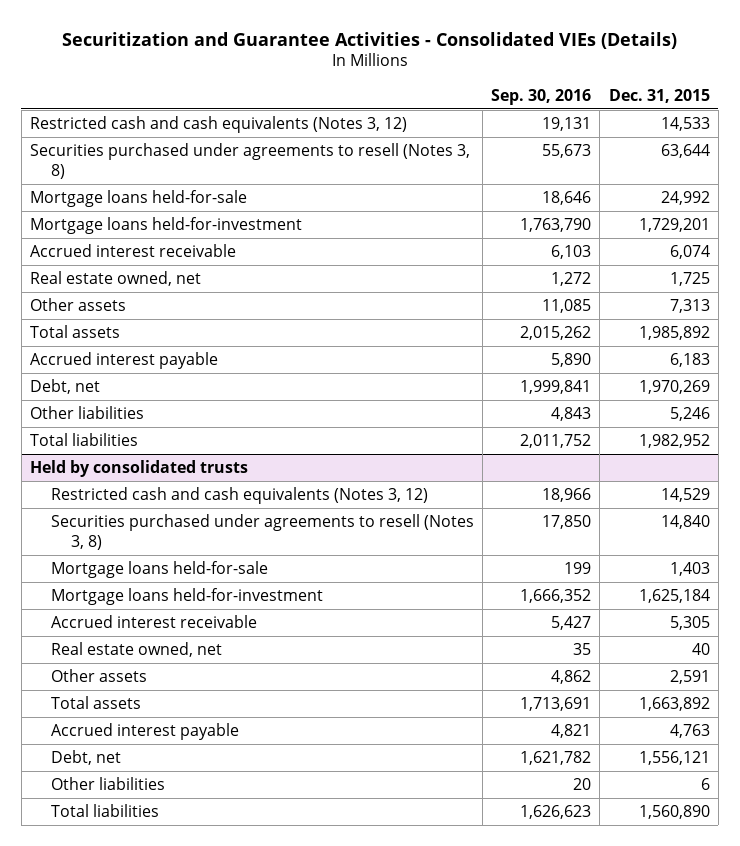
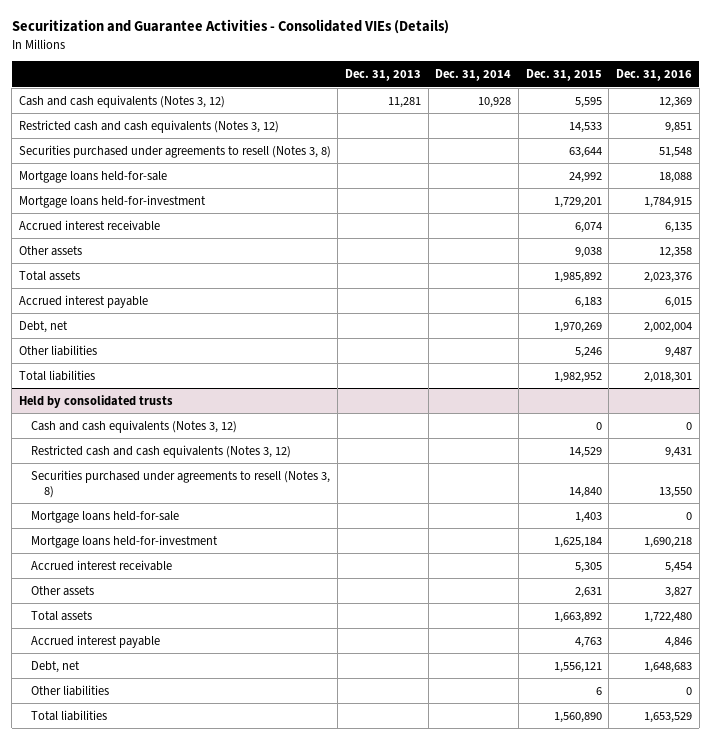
[491,88,592,105] Sep. 30, 2016 -> none
none -> [345,69,422,82] Dec. 31, 2013
none -> [435,69,512,82] Dec. 31, 2014
none -> [615,69,692,82] Dec. 31, 2016
none -> [18,94,225,108] Cash and cash equivalents (Notes 3, 12)
[30,270,202,286] Real estate owned, net -> none
[669,298,710,313] 7,313 -> [574,246,602,258] 9,038
none -> [31,419,238,433] Cash and cash equivalents (Notes 3, 12)
[50,641,222,657] Real estate owned, net -> none
[669,669,710,684] 2,591 -> [574,586,602,598] 2,631

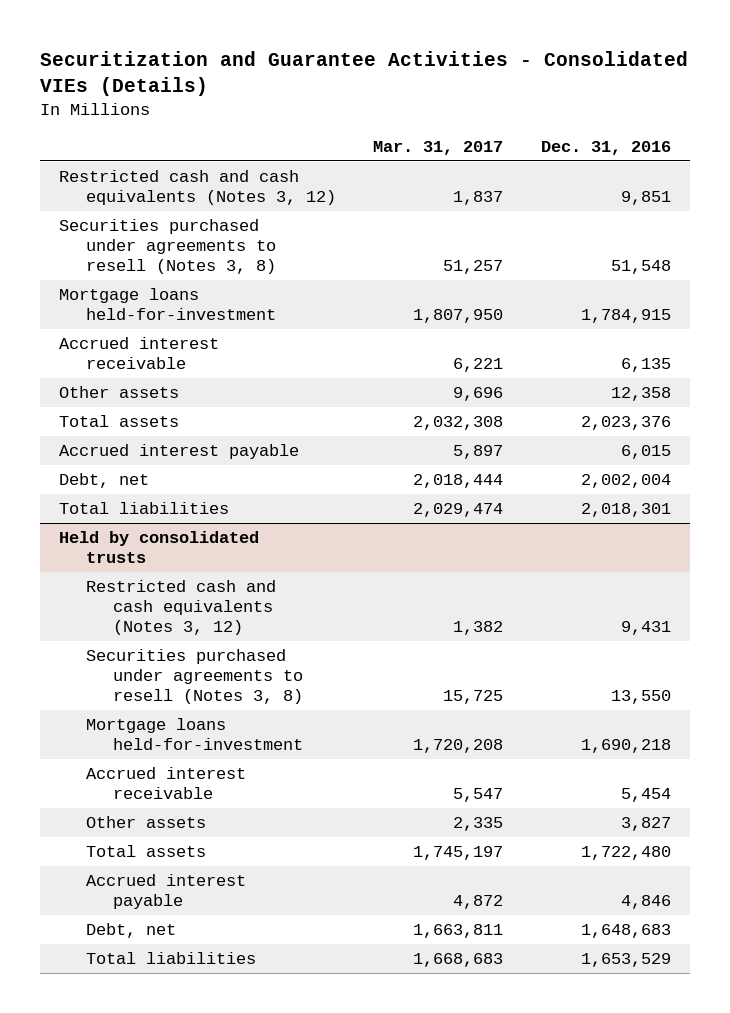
[345,69,422,82] Dec. 31, 2013 -> none
[435,69,512,82] Dec. 31, 2014 -> none
[525,69,602,82] Dec. 31, 2015 -> none
none -> [373,141,504,156] Mar. 31, 2017
[18,94,225,108] Cash and cash equivalents (Notes 3, 12) -> none
[18,170,167,183] Mortgage loans held-for-sale -> none
[18,344,97,356] Other liabilities -> none
[31,419,238,433] Cash and cash equivalents (Notes 3, 12) -> none
[31,510,180,523] Mortgage loans held-for-sale -> none
[31,684,110,696] Other liabilities -> none

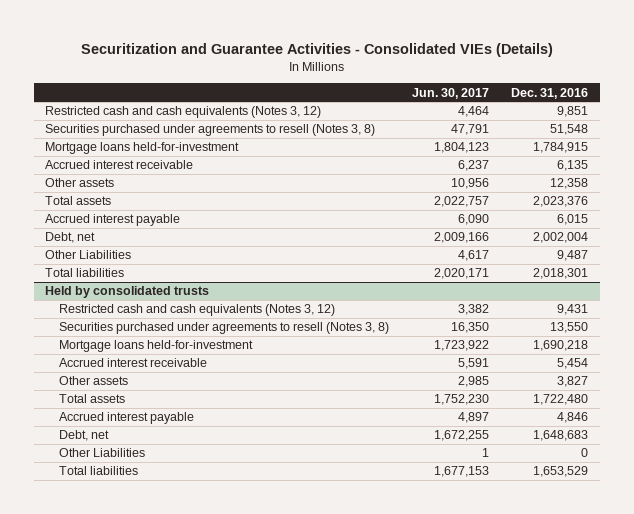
[373,141,504,156] Mar. 31, 2017 -> none
none -> [411,87,489,99] Jun. 30, 2017
none -> [45,250,132,260] Other Liabilities
none -> [59,448,146,458] Other Liabilities

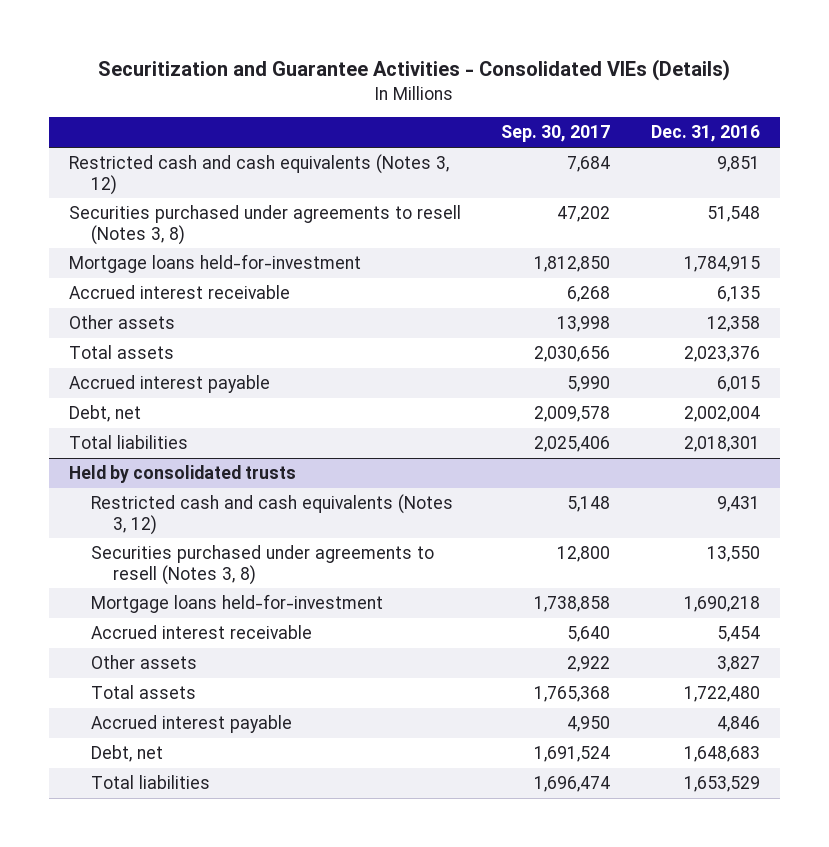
[411,87,489,99] Jun. 30, 2017 -> none
none -> [501,125,611,143] Sep. 30, 2017
[45,250,132,260] Other Liabilities -> none
[59,448,146,458] Other Liabilities -> none

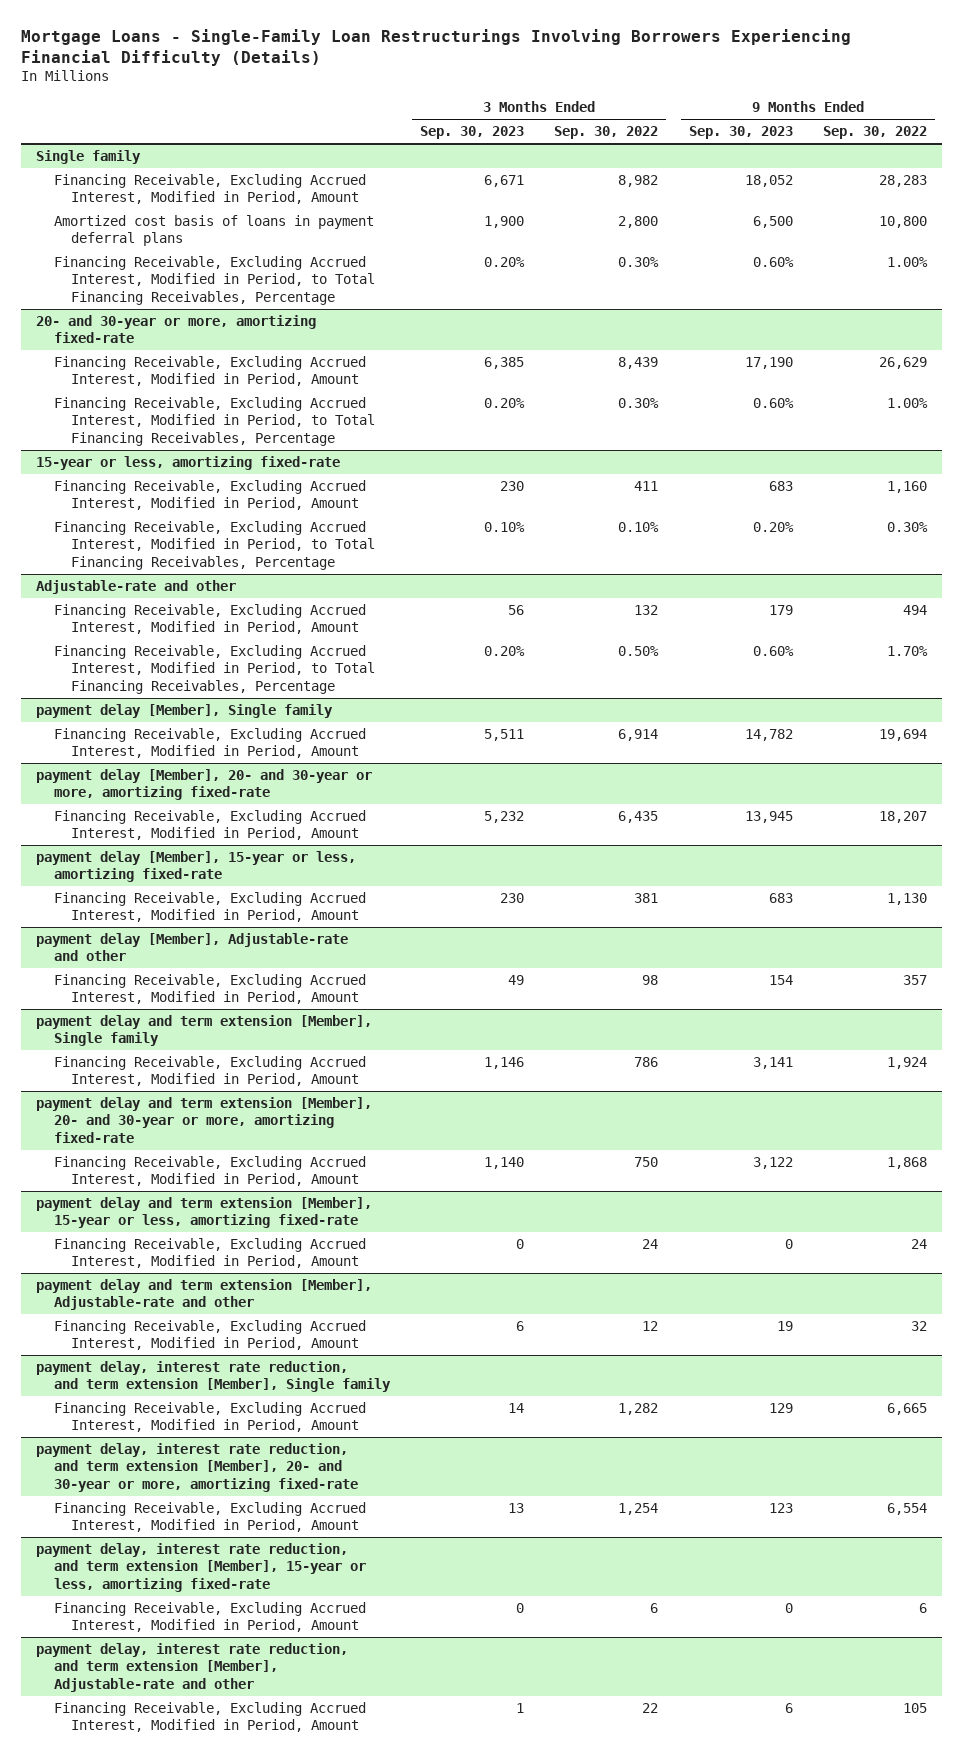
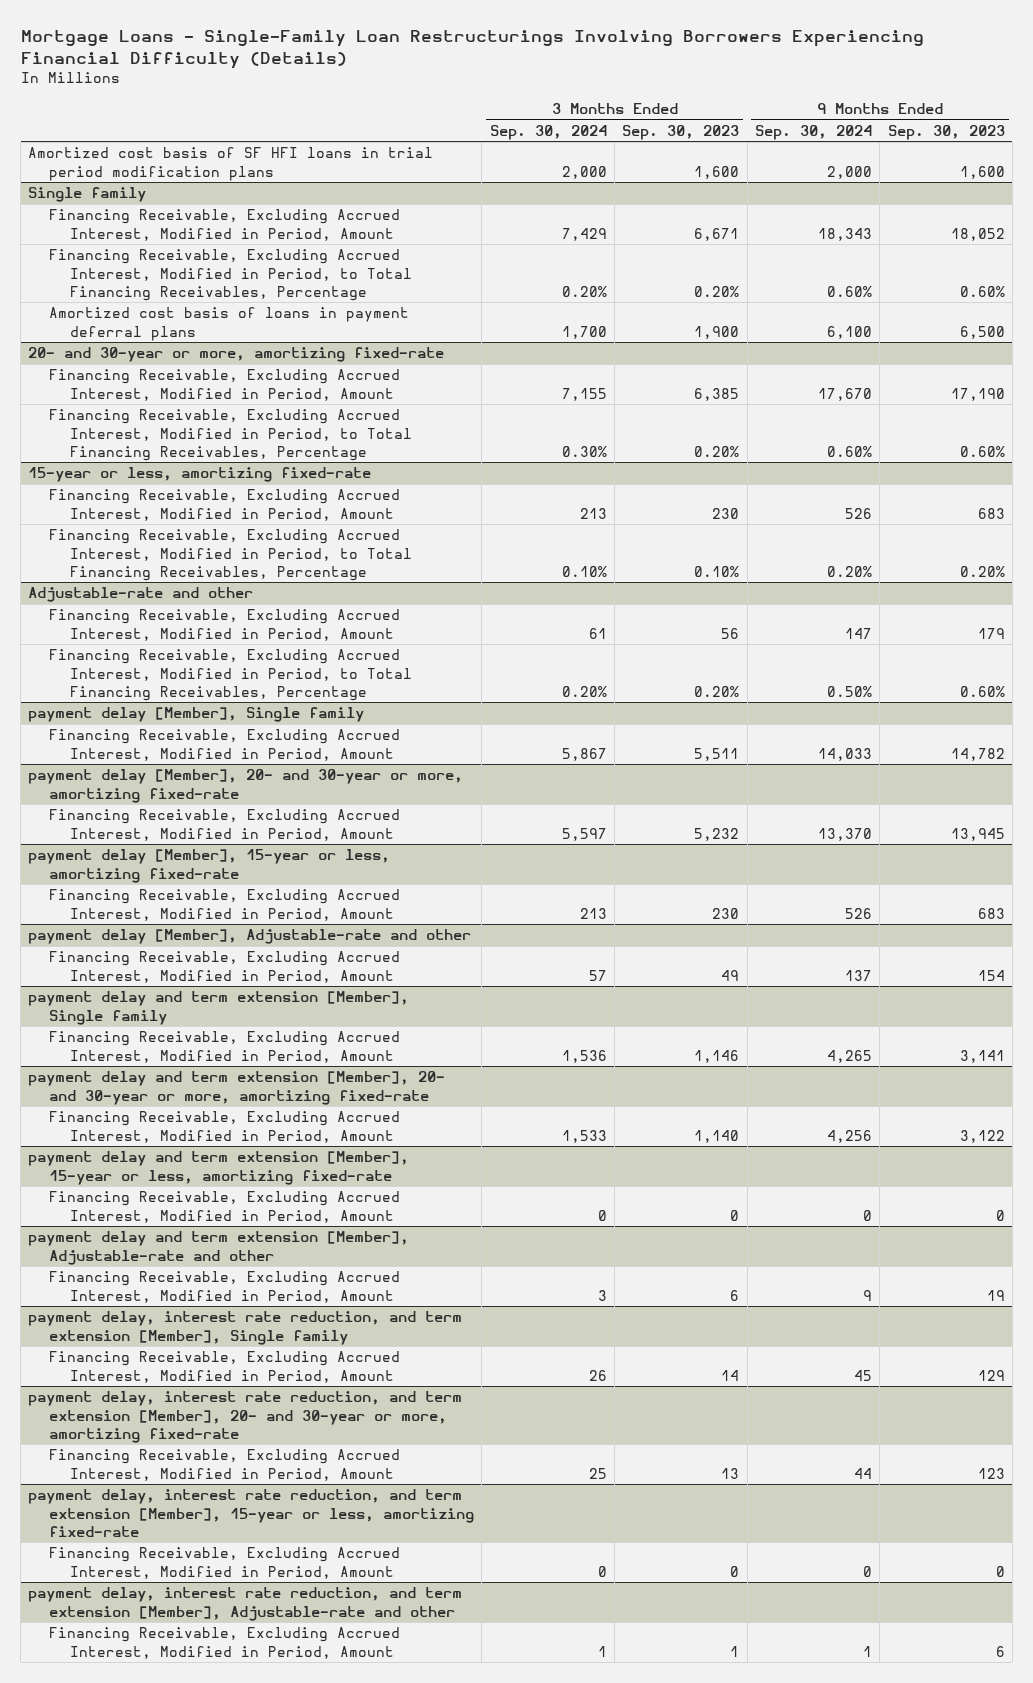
[554,126,659,140] Sep. 30, 2022 -> none
[823,126,928,140] Sep. 30, 2022 -> none
none -> [489,124,607,140] Sep. 30, 2024
none -> [754,124,872,140] Sep. 30, 2024
none -> [28,147,434,181] Amortized cost basis of SF HFI loans in trial period modification plans
[53,215,374,247] Amortized cost basis of loans in payment deferral plans -> [49,307,410,341] Amortized cost basis of loans in payment deferral plans

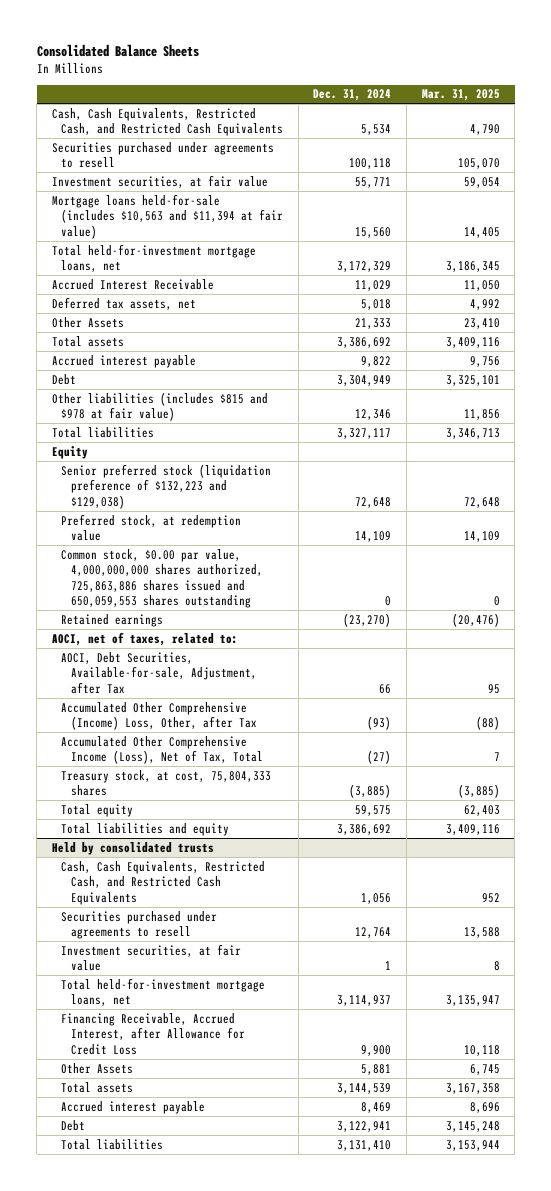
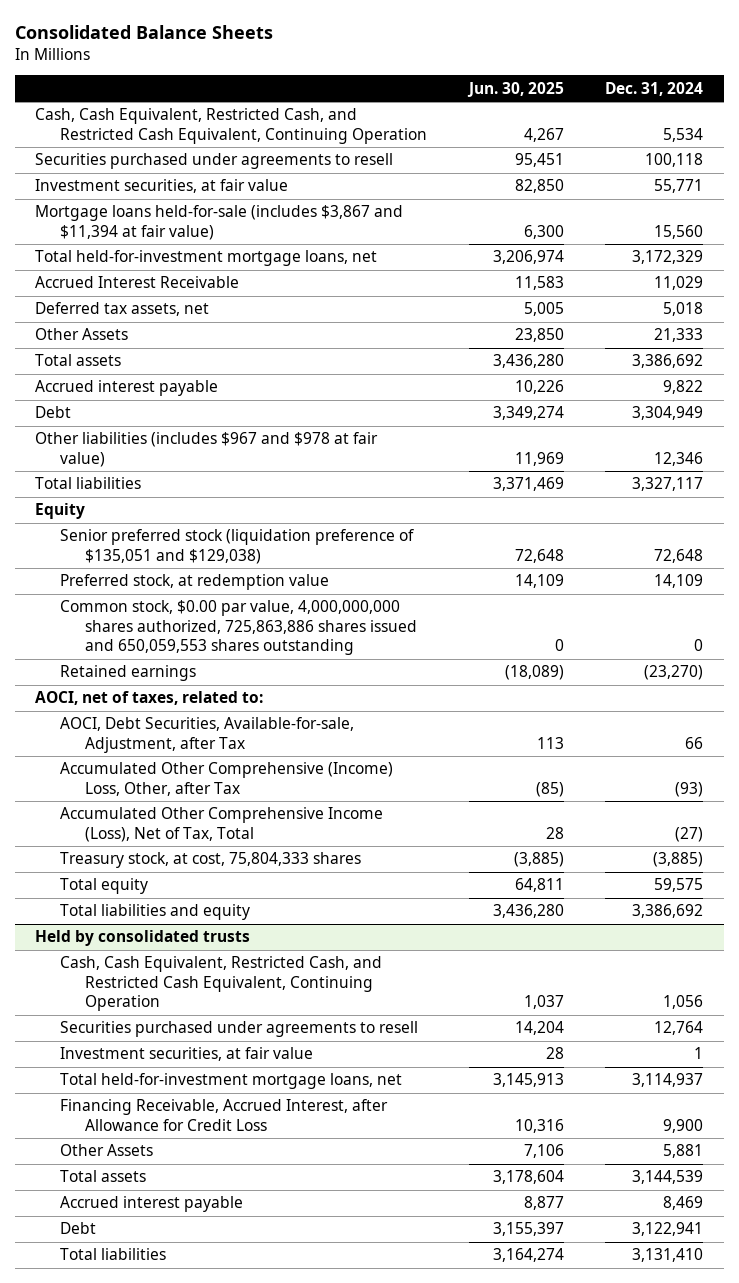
[421,89,500,102] Mar. 31, 2025 -> none
none -> [466,81,564,97] Jun. 30, 2025
[51,107,284,137] Cash, Cash Equivalents, Restricted Cash, and Restricted Cash Equivalents -> [35,108,428,144] Cash, Cash Equivalent, Restricted Cash, and Restricted Cash Equivalent, Continuing Operation
[51,193,284,239] Mortgage loans held-for-sale (includes $10,563 and $11,394 at fair value) -> [35,205,404,240] Mortgage loans held-for-sale (includes $3,867 and $11,394 at fair value)
[51,391,268,422] Other liabilities (includes $815 and $978 at fair value) -> [35,432,379,467] Other liabilities (includes $967 and $978 at fair value)
[61,463,272,509] Senior preferred stock (liquidation preference of $132,223 and $129,038) -> [60,529,415,564] Senior preferred stock (liquidation preference of $135,051 and $129,038)
[61,860,266,905] Cash, Cash Equivalents, Restricted Cash, and Restricted Cash Equivalents -> [60,956,383,1012] Cash, Cash Equivalent, Restricted Cash, and Restricted Cash Equivalent, Continuing Operation

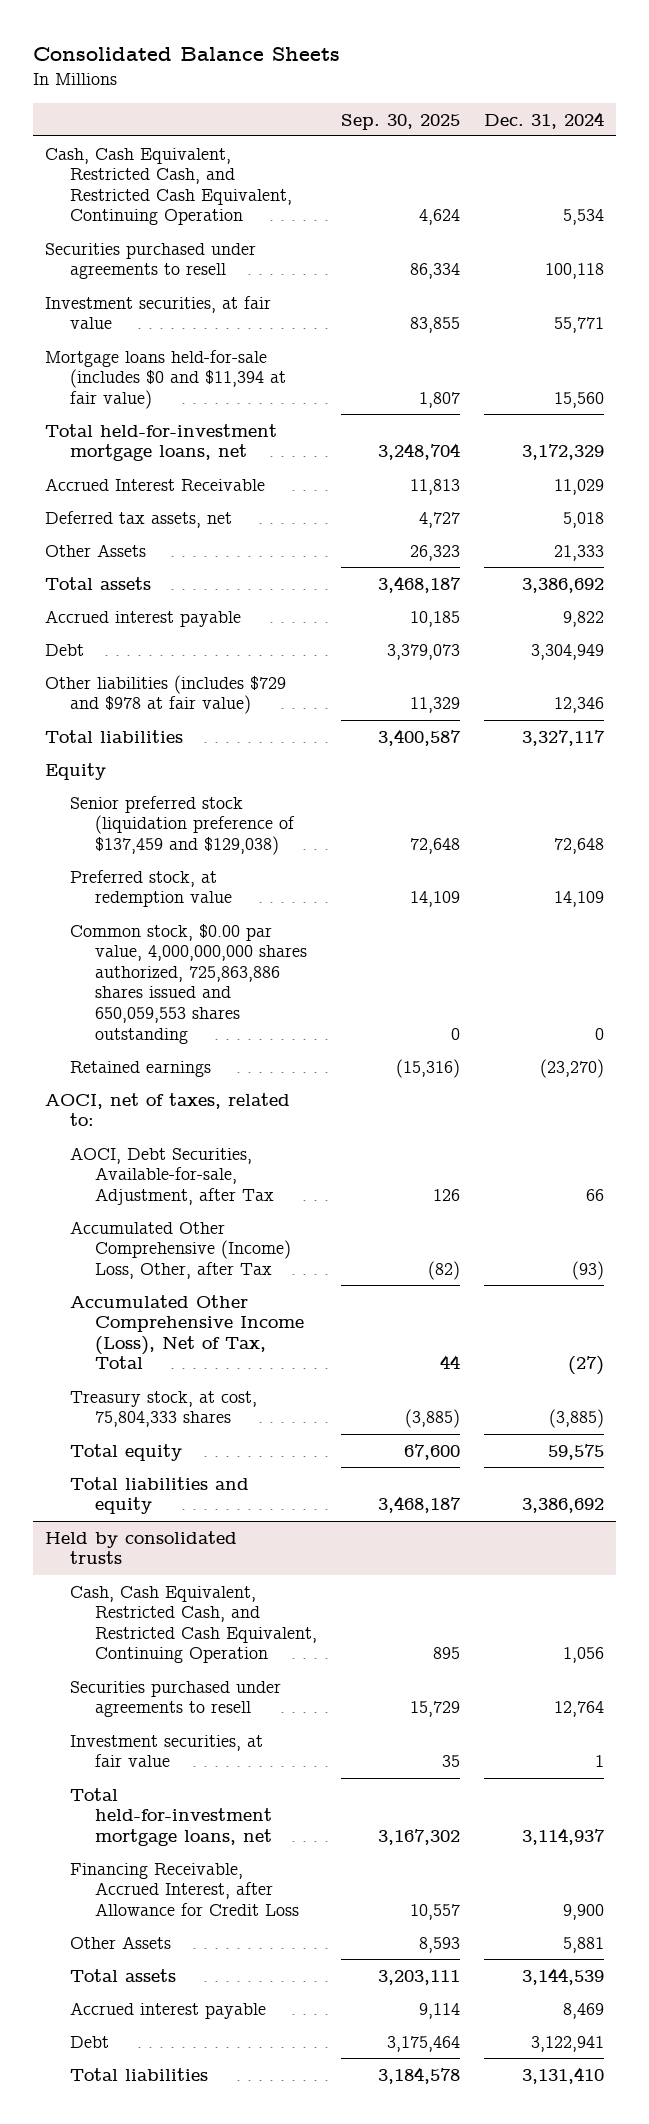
[466,81,564,97] Jun. 30, 2025 -> none
none -> [340,113,460,130] Sep. 30, 2025
[35,205,404,240] Mortgage loans held-for-sale (includes $3,867 and $11,394 at fair value) -> [45,349,287,409] Mortgage loans held-for-sale (includes $0 and $11,394 at fair value)
[35,432,379,467] Other liabilities (includes $967 and $978 at fair value) -> [45,674,287,715] Other liabilities (includes $729 and $978 at fair value)
[60,529,415,564] Senior preferred stock (liquidation preference of $135,051 and $129,038) -> [70,795,295,855] Senior preferred stock (liquidation preference of $137,459 and $129,038)

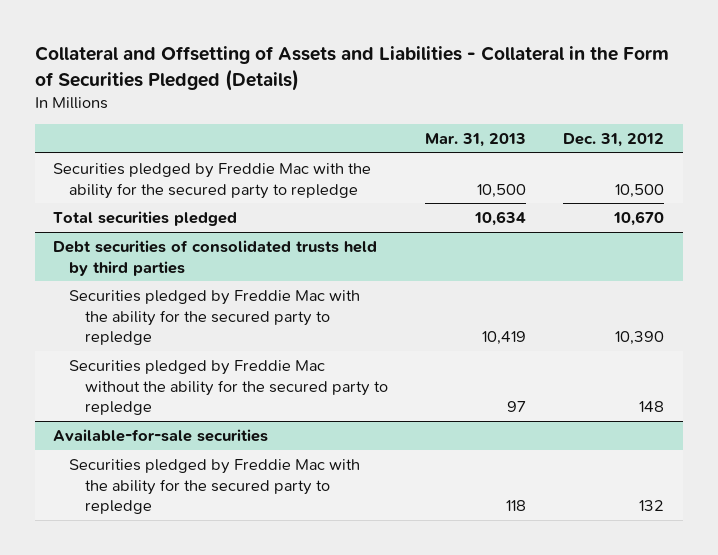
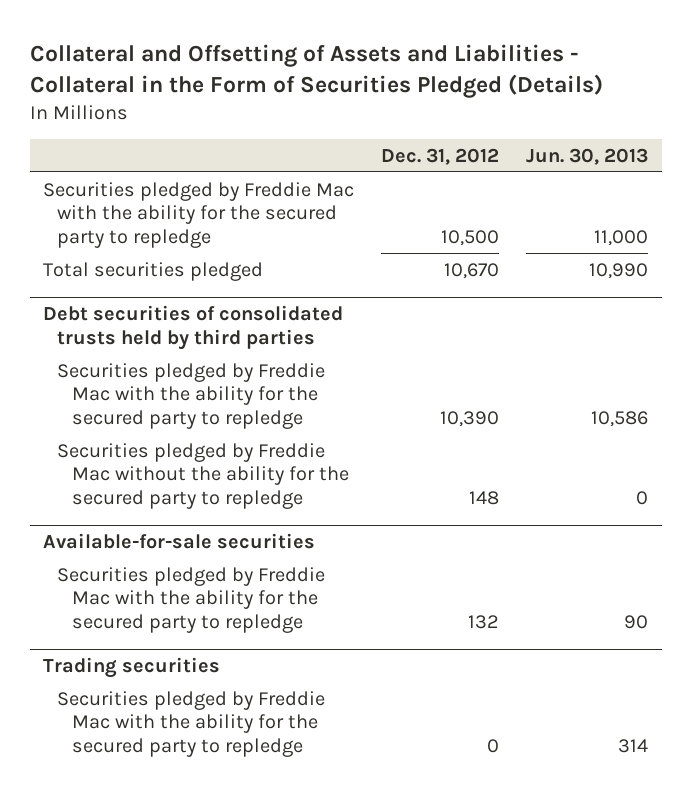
[425,132,527,147] Mar. 31, 2013 -> none
none -> [526,147,649,165] Jun. 30, 2013
none -> [43,657,221,679] Trading securities
none -> [57,690,326,757] Securities pledged by Freddie Mac with the ability for the secured party to repledge

